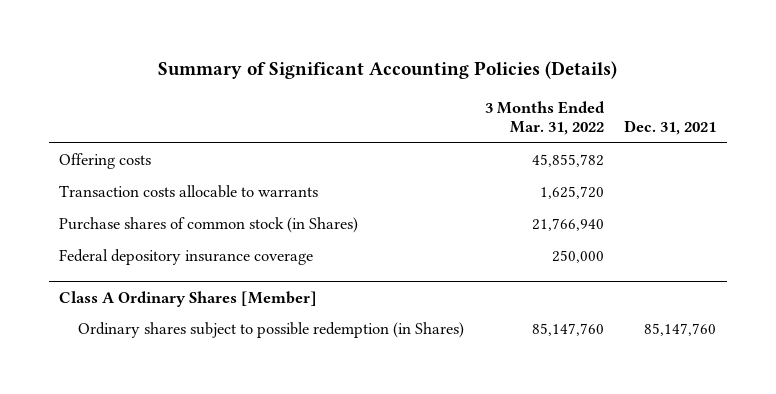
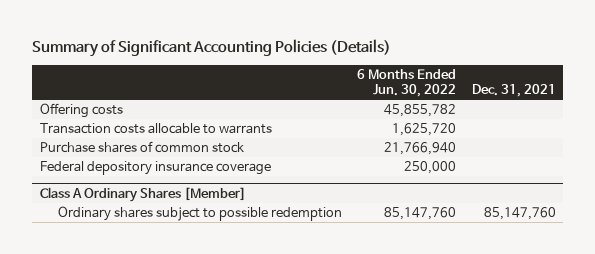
[484,100,605,136] 3 Months Ended Mar. 31, 2022 -> none
none -> [357,69,457,98] 6 Months Ended Jun. 30, 2022
[59,217,359,234] Purchase shares of common stock (in Shares) -> [39,141,244,154] Purchase shares of common stock
[77,322,464,339] Ordinary shares subject to possible redemption (in Shares) -> [58,206,343,222] Ordinary shares subject to possible redemption

